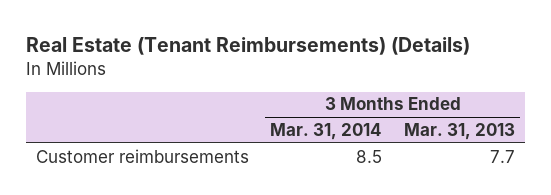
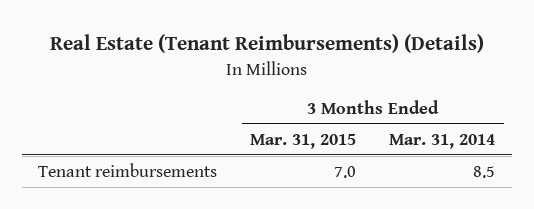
[403,122,515,140] Mar. 31, 2013 -> none
none -> [250,133,357,149] Mar. 31, 2015
[36,148,250,163] Customer reimbursements -> [38,163,218,178] Tenant reimbursements

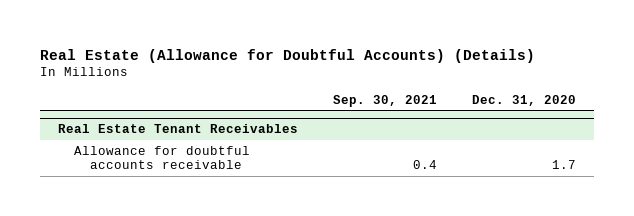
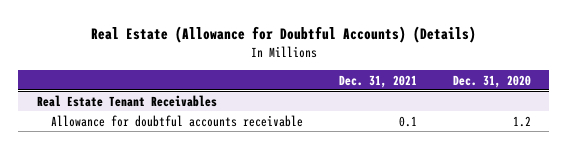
[333,94,438,107] Sep. 30, 2021 -> none
none -> [339,74,418,88] Dec. 31, 2021
[552,160,577,170] 1.7 -> [513,115,532,127] 1.2

